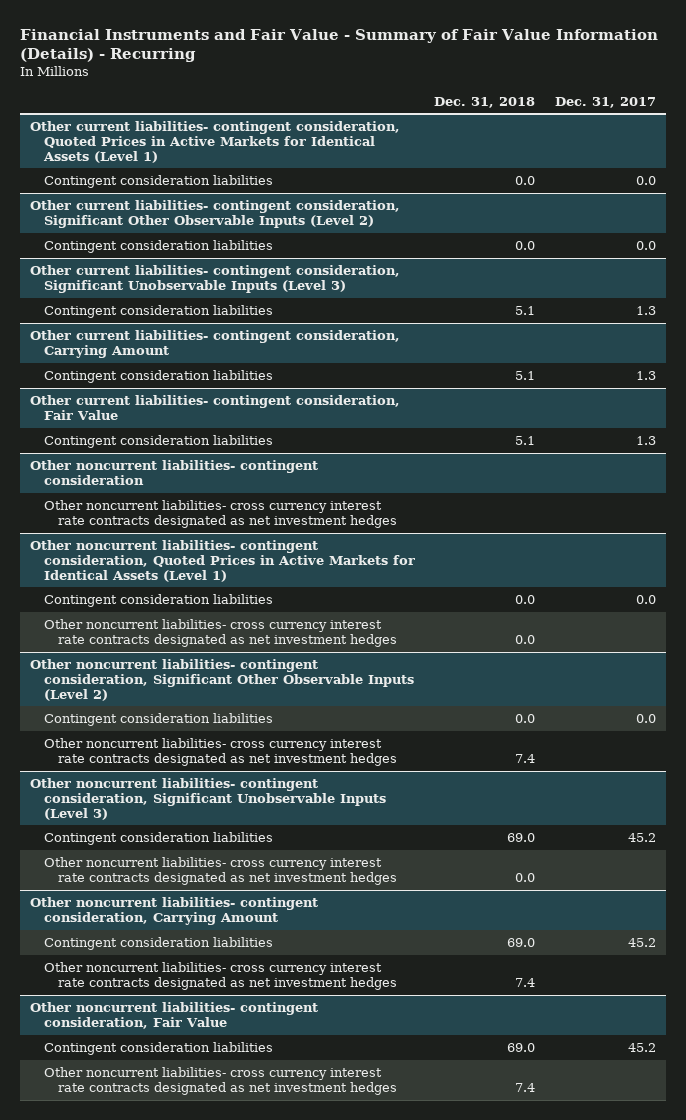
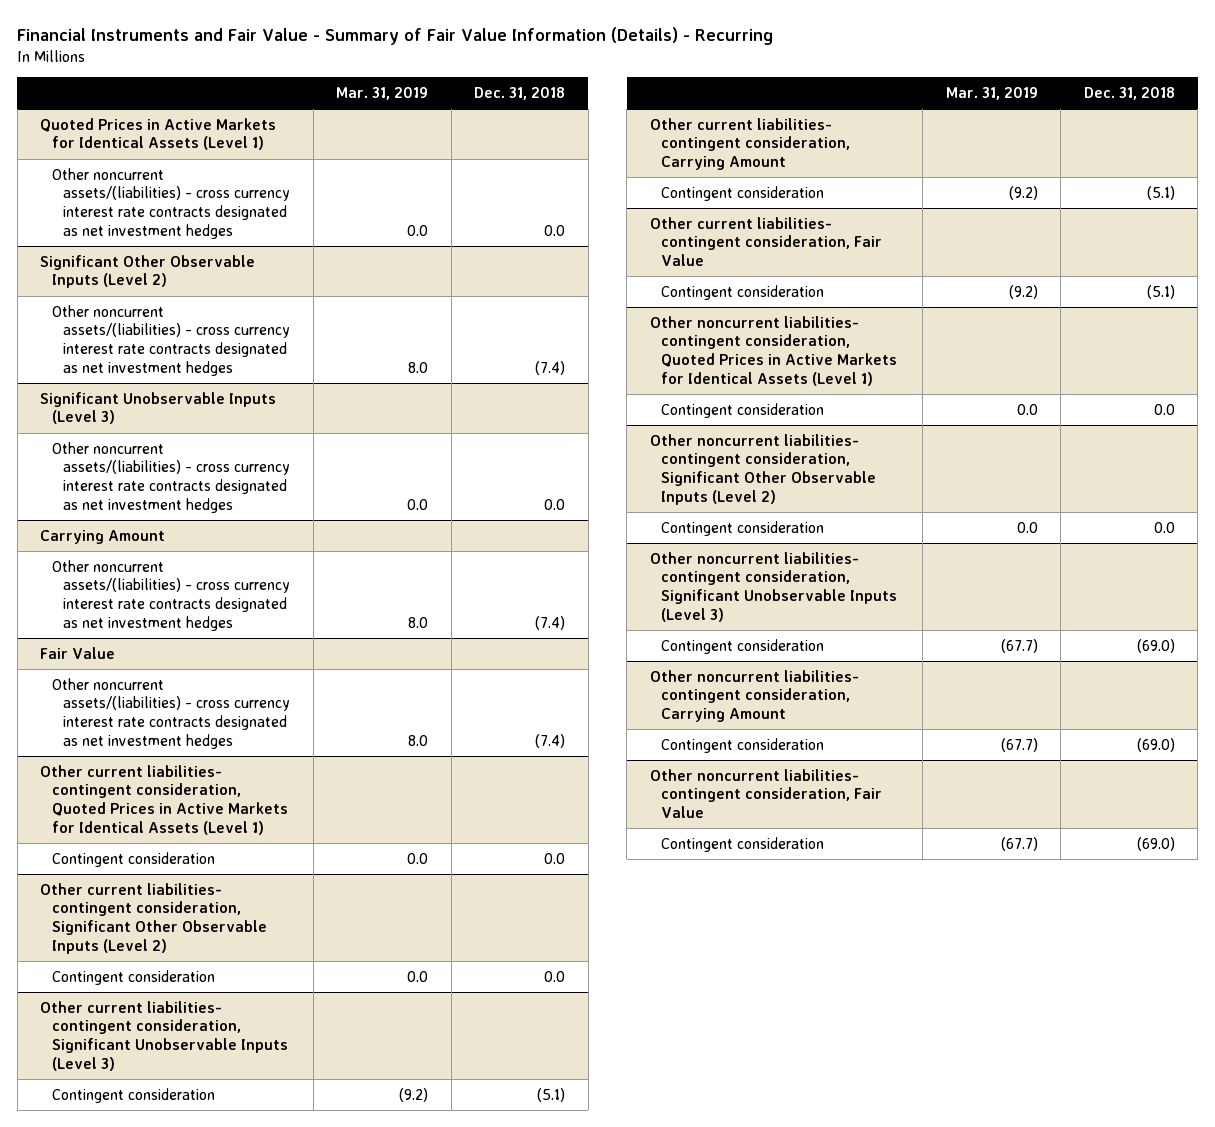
[554,96,656,108] Dec. 31, 2017 -> none
none -> [336,86,429,100] Mar. 31, 2019
none -> [40,117,277,151] Quoted Prices in Active Markets for Identical Assets (Level 1)
none -> [51,167,291,239] Other noncurrent assets/(liabilities) - cross currency interest rate contracts designated as net investment hedges
none -> [40,254,256,289] Significant Other Observable Inputs (Level 2)
none -> [51,304,291,376] Other noncurrent assets/(liabilities) - cross currency interest rate contracts designated as net investment hedges
none -> [40,391,277,425] Significant Unobservable Inputs (Level 3)
none -> [51,441,291,513] Other noncurrent assets/(liabilities) - cross currency interest rate contracts designated as net investment hedges
none -> [40,529,166,544] Carrying Amount
none -> [51,559,291,631] Other noncurrent assets/(liabilities) - cross currency interest rate contracts designated as net investment hedges
none -> [40,646,116,659] Fair Value
none -> [51,677,291,749] Other noncurrent assets/(liabilities) - cross currency interest rate contracts designated as net investment hedges
[43,174,273,188] Contingent consideration liabilities -> [51,851,215,867] Contingent consideration
[43,239,273,253] Contingent consideration liabilities -> [51,969,215,985] Contingent consideration
[43,304,273,318] Contingent consideration liabilities -> [51,1087,215,1103] Contingent consideration
[515,305,536,315] 5.1 -> [537,1087,566,1102] (5.1)
[43,369,273,383] Contingent consideration liabilities -> [661,185,825,201] Contingent consideration
[515,370,536,380] 5.1 -> [1146,185,1175,200] (5.1)
[29,459,318,485] Other noncurrent liabilities- contingent consideration -> none
[43,499,397,528] Other noncurrent liabilities- cross currency interest rate contracts designated as net investment hedges -> none
[43,434,273,448] Contingent consideration liabilities -> [661,284,825,300] Contingent consideration
[515,435,536,445] 5.1 -> [1146,284,1175,299] (5.1)
[43,618,397,647] Other noncurrent liabilities- cross currency interest rate contracts designated as net investment hedges -> none
[43,593,273,607] Contingent consideration liabilities -> [661,402,825,418] Contingent consideration
[43,737,397,766] Other noncurrent liabilities- cross currency interest rate contracts designated as net investment hedges -> none
[43,712,273,726] Contingent consideration liabilities -> [661,520,825,536] Contingent consideration
[43,856,397,885] Other noncurrent liabilities- cross currency interest rate contracts designated as net investment hedges -> none
[43,831,273,845] Contingent consideration liabilities -> [661,638,825,654] Contingent consideration
[507,832,536,842] 69.0 -> [1136,638,1175,653] (69.0)
[43,961,397,990] Other noncurrent liabilities- cross currency interest rate contracts designated as net investment hedges -> none
[43,936,273,950] Contingent consideration liabilities -> [661,737,825,753] Contingent consideration
[507,937,536,947] 69.0 -> [1136,737,1175,752] (69.0)
[43,1066,397,1095] Other noncurrent liabilities- cross currency interest rate contracts designated as net investment hedges -> none
[43,1041,273,1055] Contingent consideration liabilities -> [661,836,825,852] Contingent consideration
[507,1042,536,1052] 69.0 -> [1136,836,1175,851] (69.0)

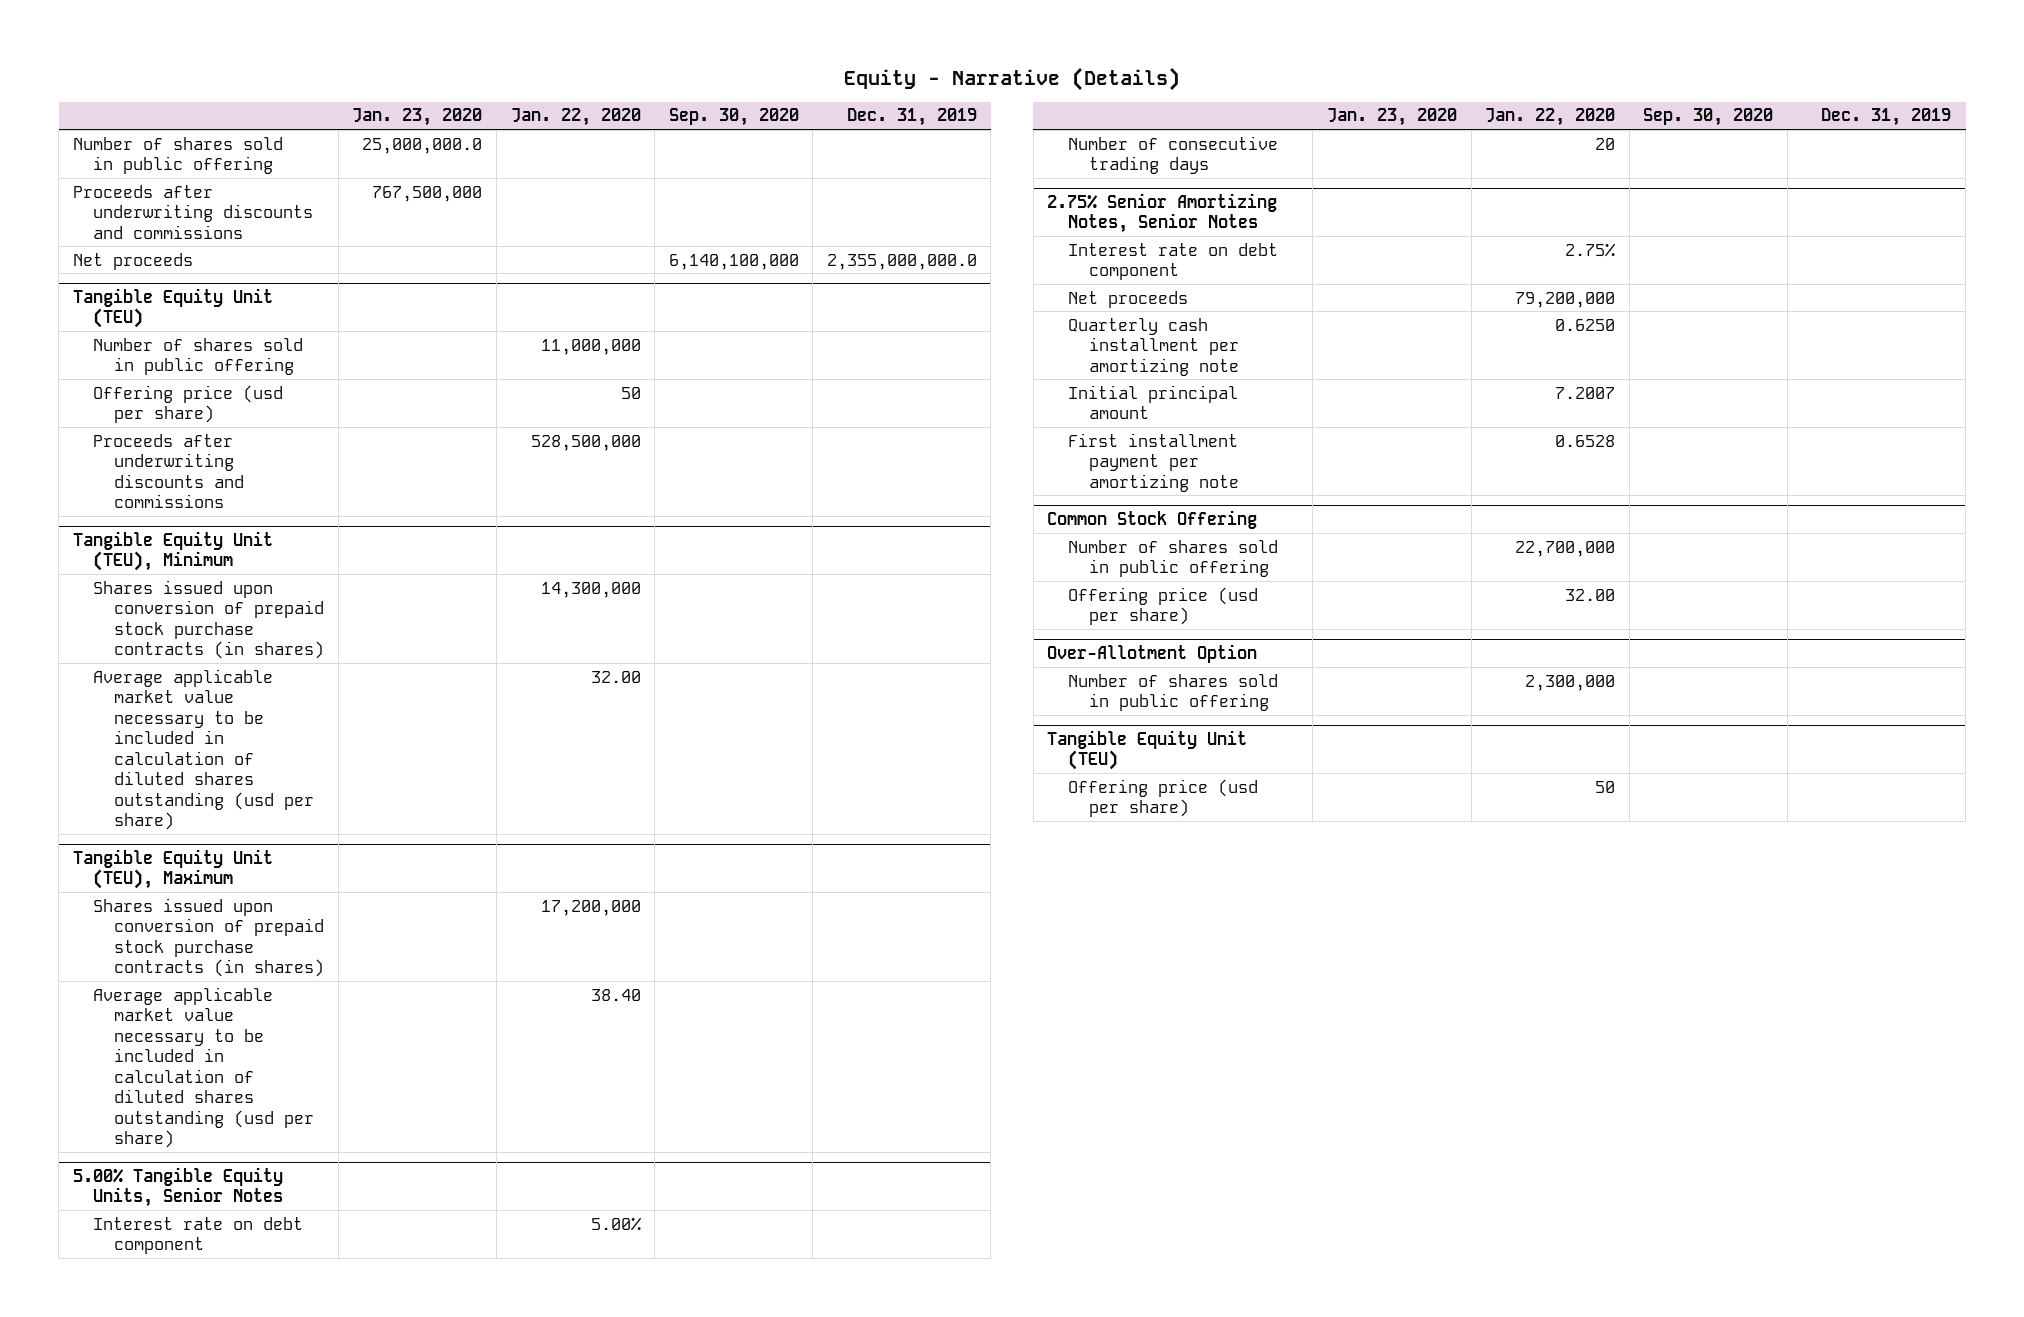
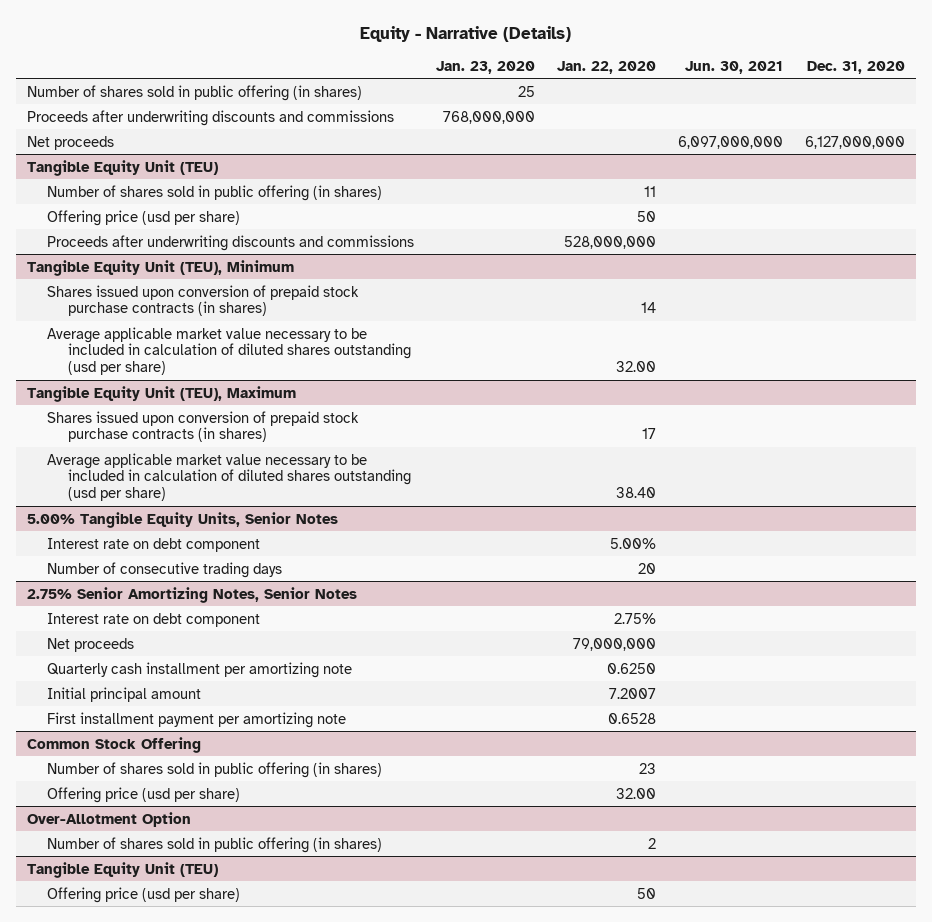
[668,108,799,127] Sep. 30, 2020 -> none
[846,108,977,127] Dec. 31, 2019 -> none
none -> [684,60,783,74] Jun. 30, 2021
none -> [806,60,905,74] Dec. 31, 2020
[72,136,283,175] Number of shares sold in public offering -> [27,84,363,101] Number of shares sold in public offering (in shares)
[362,137,483,154] 25,000,000.0 -> [518,85,536,97] 25
[372,185,483,202] 767,500,000 -> [443,110,536,124] 768,000,000
[93,337,304,376] Number of shares sold in public offering -> [47,184,383,201] Number of shares sold in public offering (in shares)
[540,338,641,355] 11,000,000 -> [644,185,657,197] 11
[530,434,641,451] 528,500,000 -> [564,235,657,249] 528,000,000
[540,581,641,598] 14,300,000 -> [641,302,657,314] 14
[540,899,641,916] 17,200,000 -> [642,428,657,440] 17
[1515,291,1616,308] 79,200,000 -> [573,637,657,651] 79,000,000
[1068,539,1279,578] Number of shares sold in public offering -> [47,761,383,778] Number of shares sold in public offering (in shares)
[1515,540,1616,557] 22,700,000 -> [639,762,657,774] 23
[1068,673,1279,712] Number of shares sold in public offering -> [47,836,383,853] Number of shares sold in public offering (in shares)
[1525,674,1616,691] 2,300,000 -> [648,837,657,849] 2

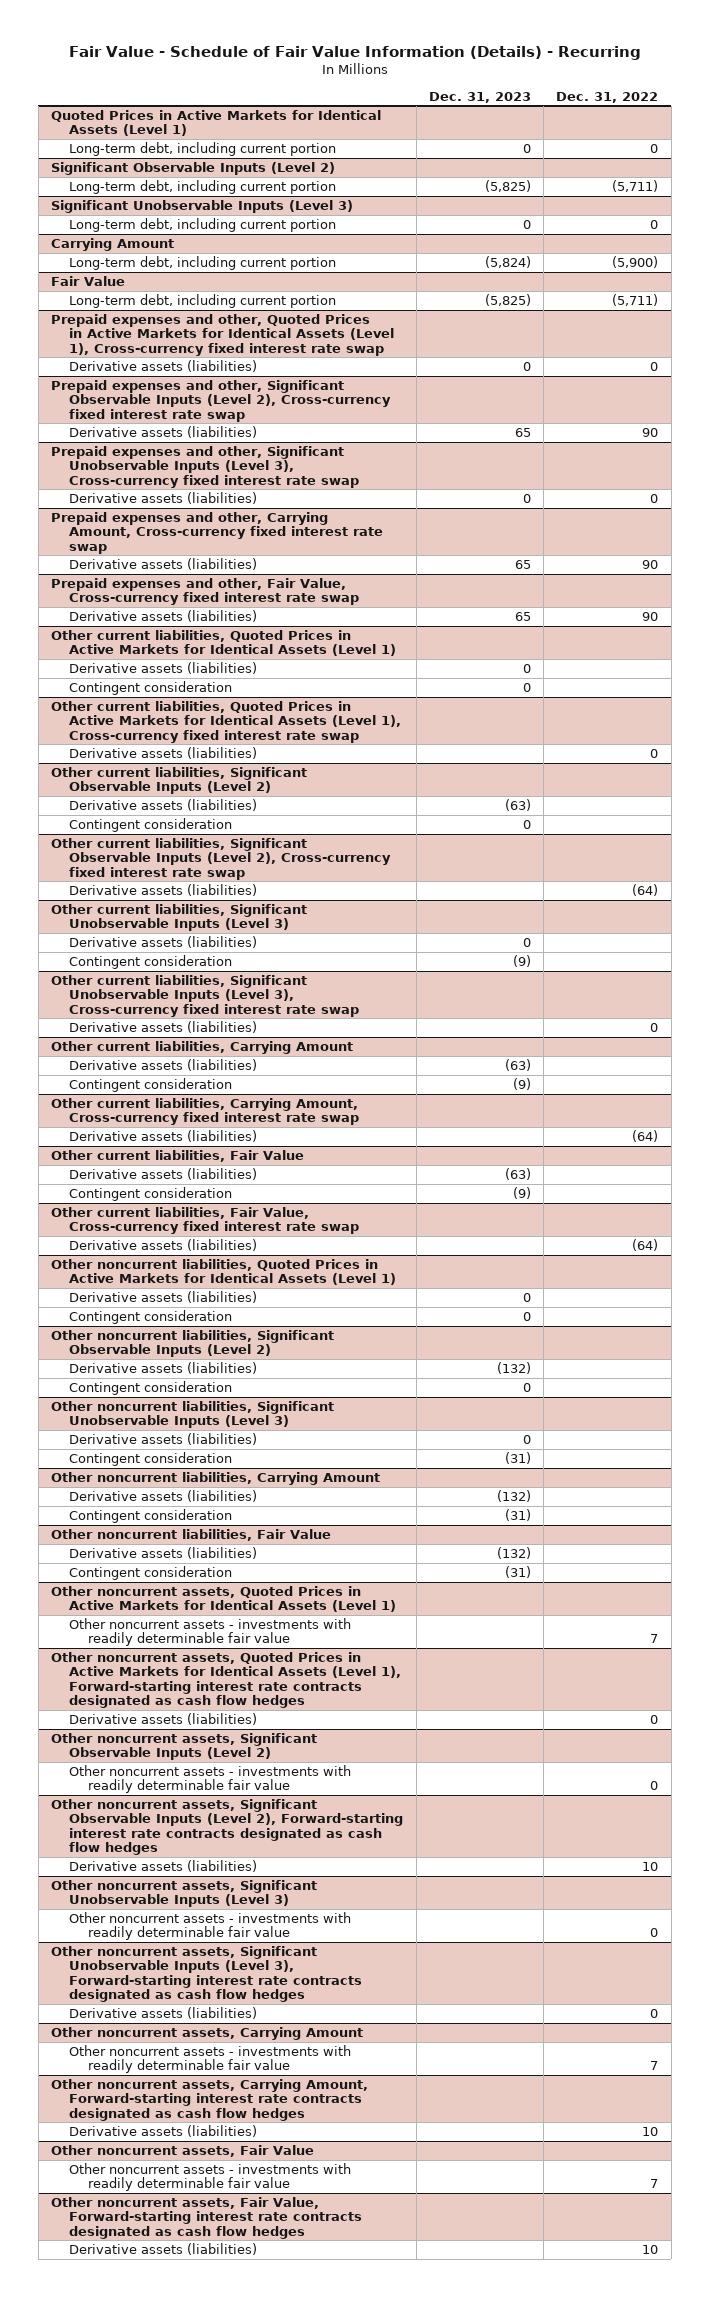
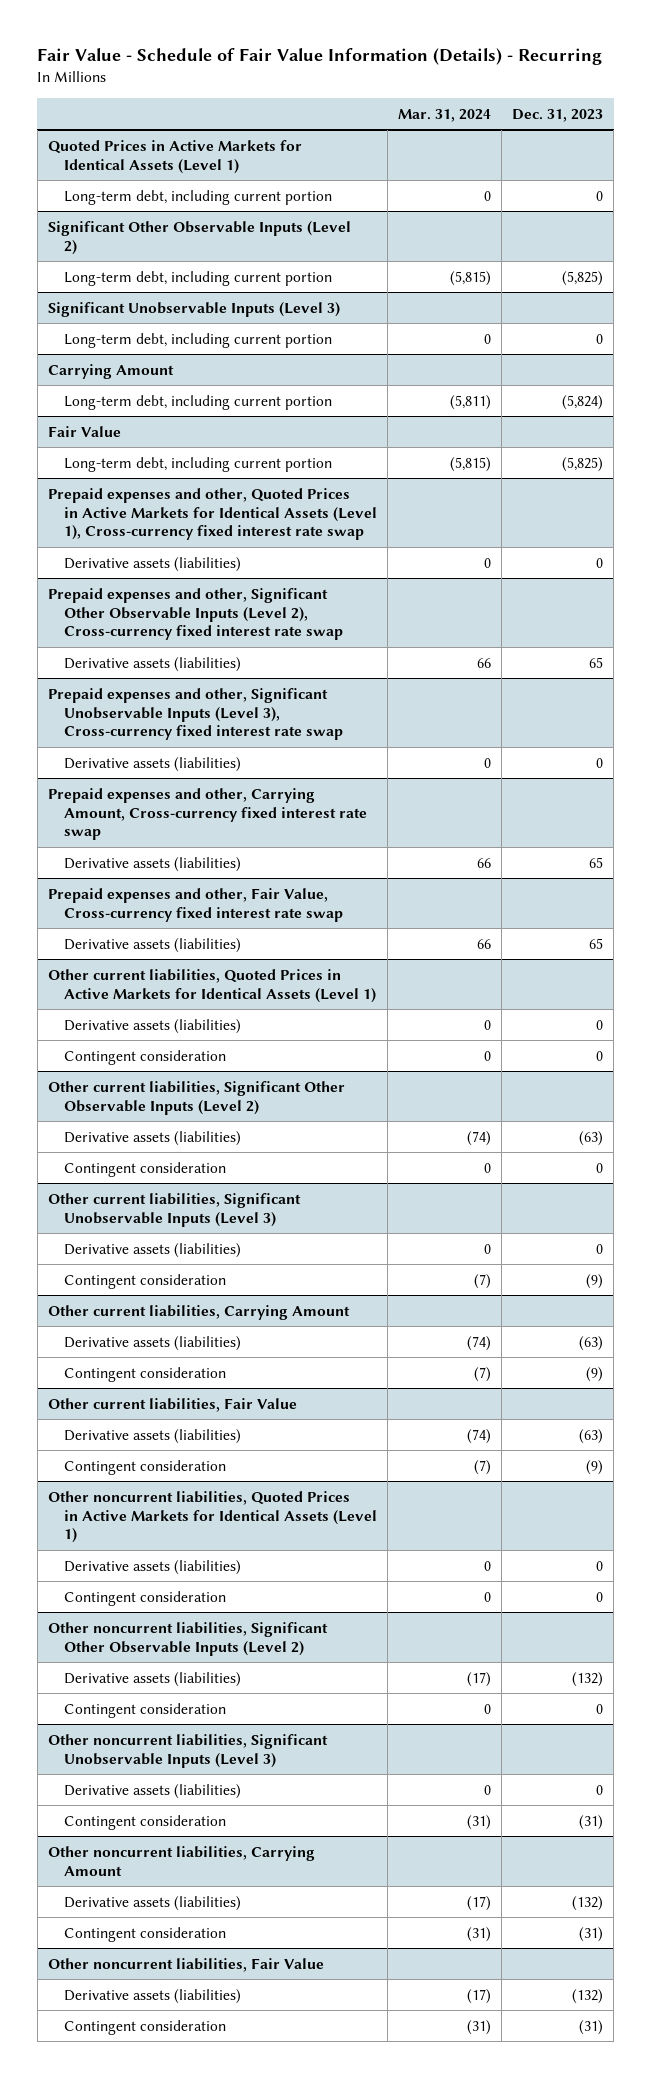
[556,91,659,103] Dec. 31, 2022 -> none
none -> [397,108,491,122] Mar. 31, 2024
[50,161,335,175] Significant Observable Inputs (Level 2) -> [47,220,351,255] Significant Other Observable Inputs (Level 2)
[50,379,392,422] Prepaid expenses and other, Significant Observable Inputs (Level 2), Cross-currency fixed interest rate swap -> [47,587,343,641] Prepaid expenses and other, Significant Other Observable Inputs (Level 2), Cross-currency fixed interest rate swap
[50,700,402,743] Other current liabilities, Quoted Prices in Active Markets for Identical Assets (Level 1), Cross-currency fixed interest rate swap -> none
[69,746,258,759] Derivative assets (liabilities) -> none
[50,766,307,795] Other current liabilities, Significant Observable Inputs (Level 2) -> [47,1080,345,1115] Other current liabilities, Significant Other Observable Inputs (Level 2)
[50,837,392,880] Other current liabilities, Significant Observable Inputs (Level 2), Cross-currency fixed interest rate swap -> none
[69,883,258,896] Derivative assets (liabilities) -> none
[50,974,360,1017] Other current liabilities, Significant Unobservable Inputs (Level 3), Cross-currency fixed interest rate swap -> none
[69,1020,258,1033] Derivative assets (liabilities) -> none
[50,1097,360,1126] Other current liabilities, Carrying Amount, Cross-currency fixed interest rate swap -> none
[69,1129,258,1142] Derivative assets (liabilities) -> none
[50,1206,360,1235] Other current liabilities, Fair Value, Cross-currency fixed interest rate swap -> none
[69,1238,258,1251] Derivative assets (liabilities) -> none
[50,1329,334,1358] Other noncurrent liabilities, Significant Observable Inputs (Level 2) -> [47,1621,328,1656] Other noncurrent liabilities, Significant Other Observable Inputs (Level 2)
[50,1585,397,1613] Other noncurrent assets, Quoted Prices in Active Markets for Identical Assets (Level 1) -> none
[69,1617,352,1647] Other noncurrent assets - investments with readily determinable fair value -> none
[50,1651,402,1709] Other noncurrent assets, Quoted Prices in Active Markets for Identical Assets (Level 1), Forward-starting interest rate contracts designated as cash flow hedges -> none
[69,1712,258,1725] Derivative assets (liabilities) -> none
[50,1732,317,1761] Other noncurrent assets, Significant Observable Inputs (Level 2) -> none
[69,1764,352,1794] Other noncurrent assets - investments with readily determinable fair value -> none
[50,1798,404,1856] Other noncurrent assets, Significant Observable Inputs (Level 2), Forward-starting interest rate contracts designated as cash flow hedges -> none
[69,1859,258,1872] Derivative assets (liabilities) -> none
[50,1879,317,1908] Other noncurrent assets, Significant Unobservable Inputs (Level 3) -> none
[69,1911,352,1941] Other noncurrent assets - investments with readily determinable fair value -> none
[50,1945,363,2003] Other noncurrent assets, Significant Unobservable Inputs (Level 3), Forward-starting interest rate contracts designated as cash flow hedges -> none
[69,2006,258,2019] Derivative assets (liabilities) -> none
[50,2026,363,2040] Other noncurrent assets, Carrying Amount -> none
[69,2044,352,2074] Other noncurrent assets - investments with readily determinable fair value -> none
[50,2078,368,2121] Other noncurrent assets, Carrying Amount, Forward-starting interest rate contracts designated as cash flow hedges -> none
[69,2124,258,2137] Derivative assets (liabilities) -> none
[50,2144,314,2157] Other noncurrent assets, Fair Value -> none
[69,2162,352,2192] Other noncurrent assets - investments with readily determinable fair value -> none
[50,2196,363,2239] Other noncurrent assets, Fair Value, Forward-starting interest rate contracts designated as cash flow hedges -> none
[69,2242,258,2255] Derivative assets (liabilities) -> none

